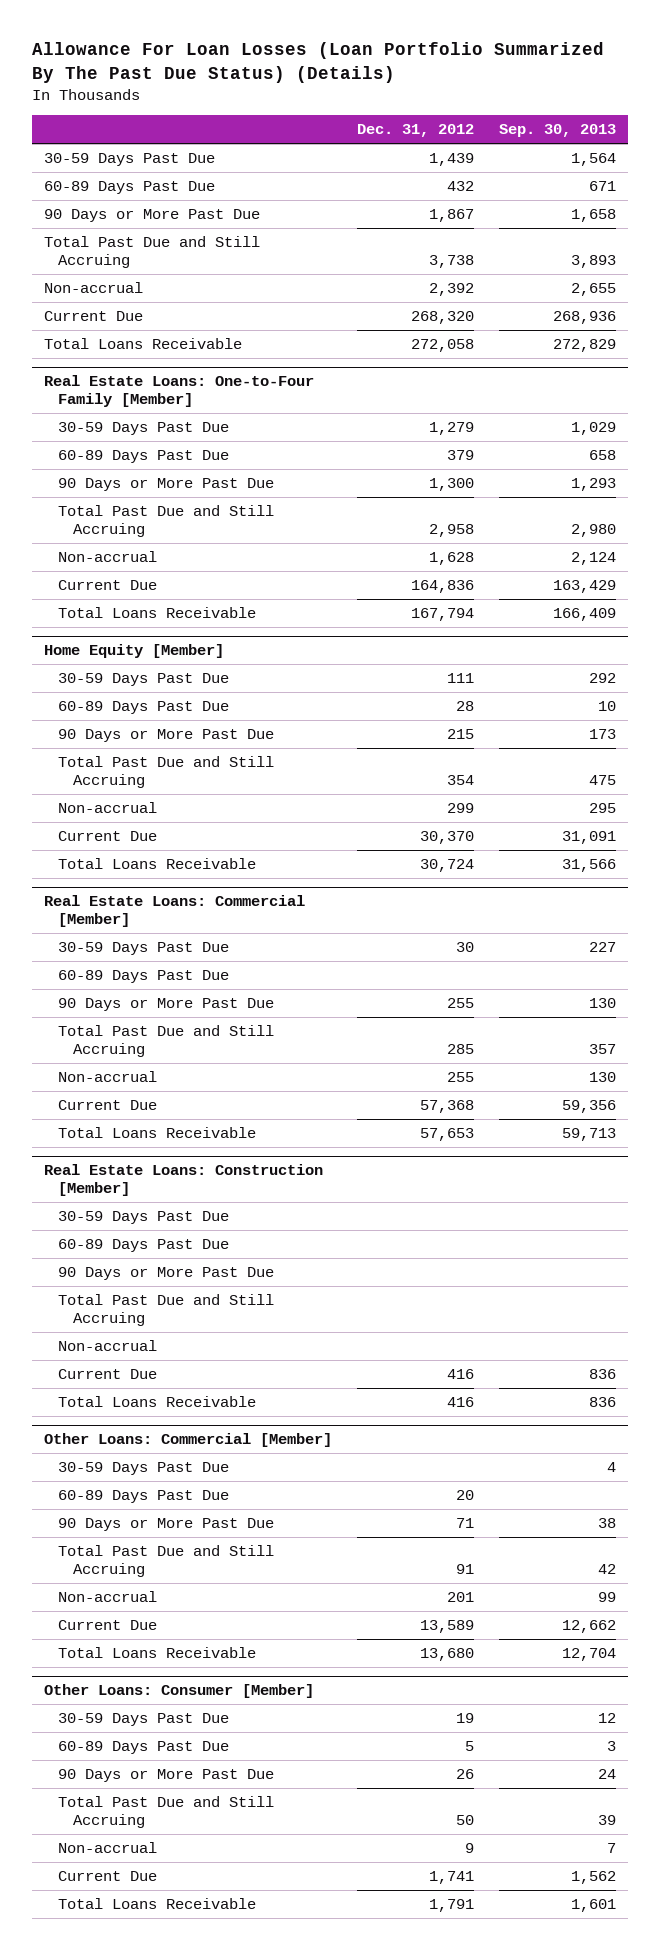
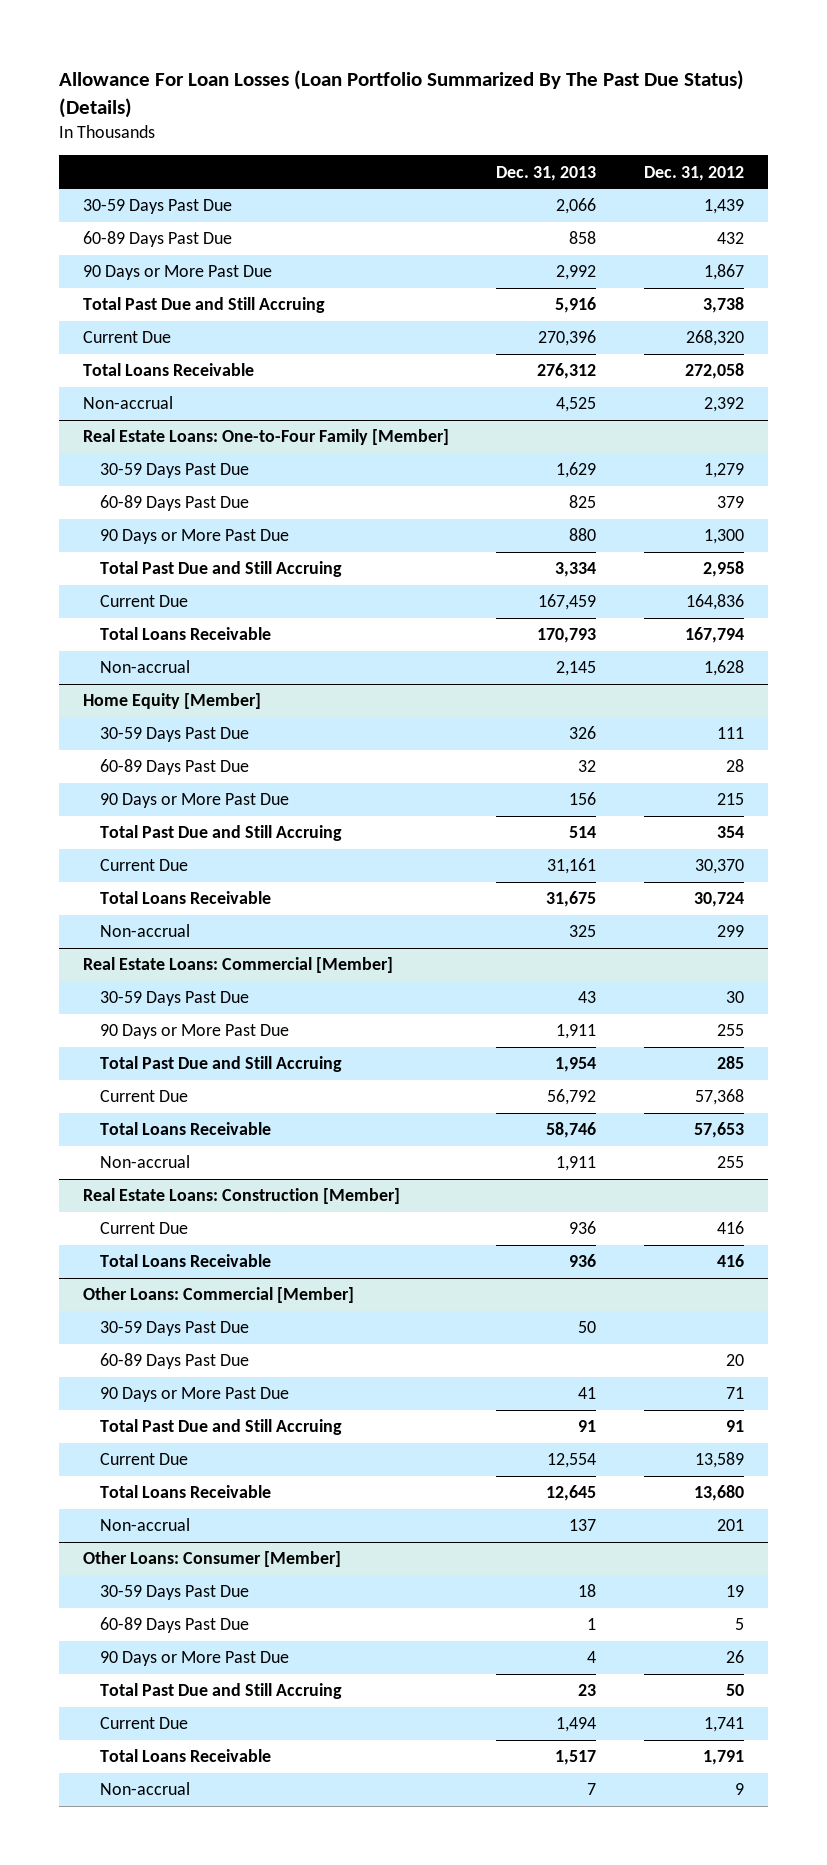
[498,124,616,138] Sep. 30, 2013 -> none
none -> [496,165,597,181] Dec. 31, 2013
[44,282,144,294] Non-accrual -> [82,396,173,410] Non-accrual
[58,551,158,563] Non-accrual -> [99,660,190,674] Non-accrual
[58,802,158,814] Non-accrual -> [99,924,190,938] Non-accrual
[58,970,230,984] 60-89 Days Past Due -> none
[58,1071,158,1083] Non-accrual -> [99,1155,190,1169] Non-accrual
[58,1211,230,1225] 30-59 Days Past Due -> none
[58,1239,230,1253] 60-89 Days Past Due -> none
[58,1267,275,1281] 90 Days or More Past Due -> none
[58,1294,275,1327] Total Past Due and Still Accruing -> none
[58,1340,158,1352] Non-accrual -> none
[58,1591,158,1603] Non-accrual -> [99,1518,190,1532] Non-accrual
[58,1842,158,1854] Non-accrual -> [99,1782,190,1796] Non-accrual

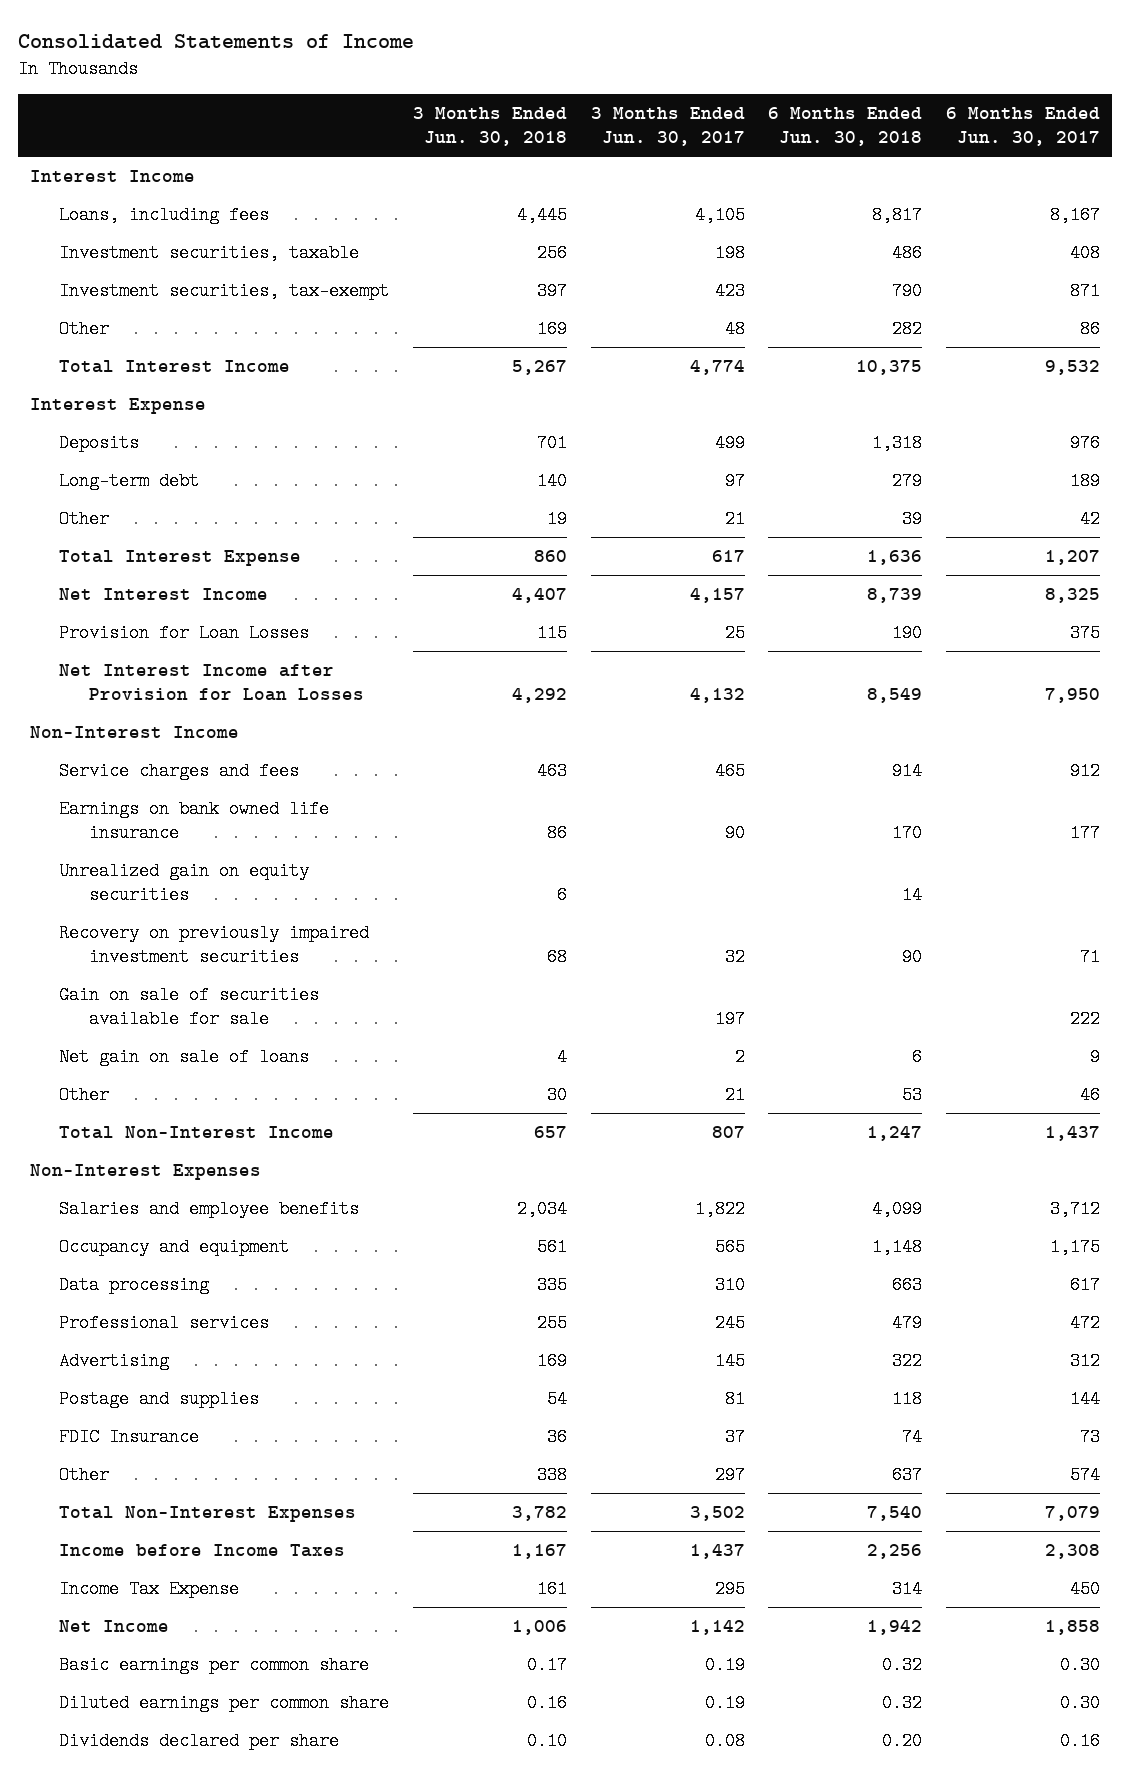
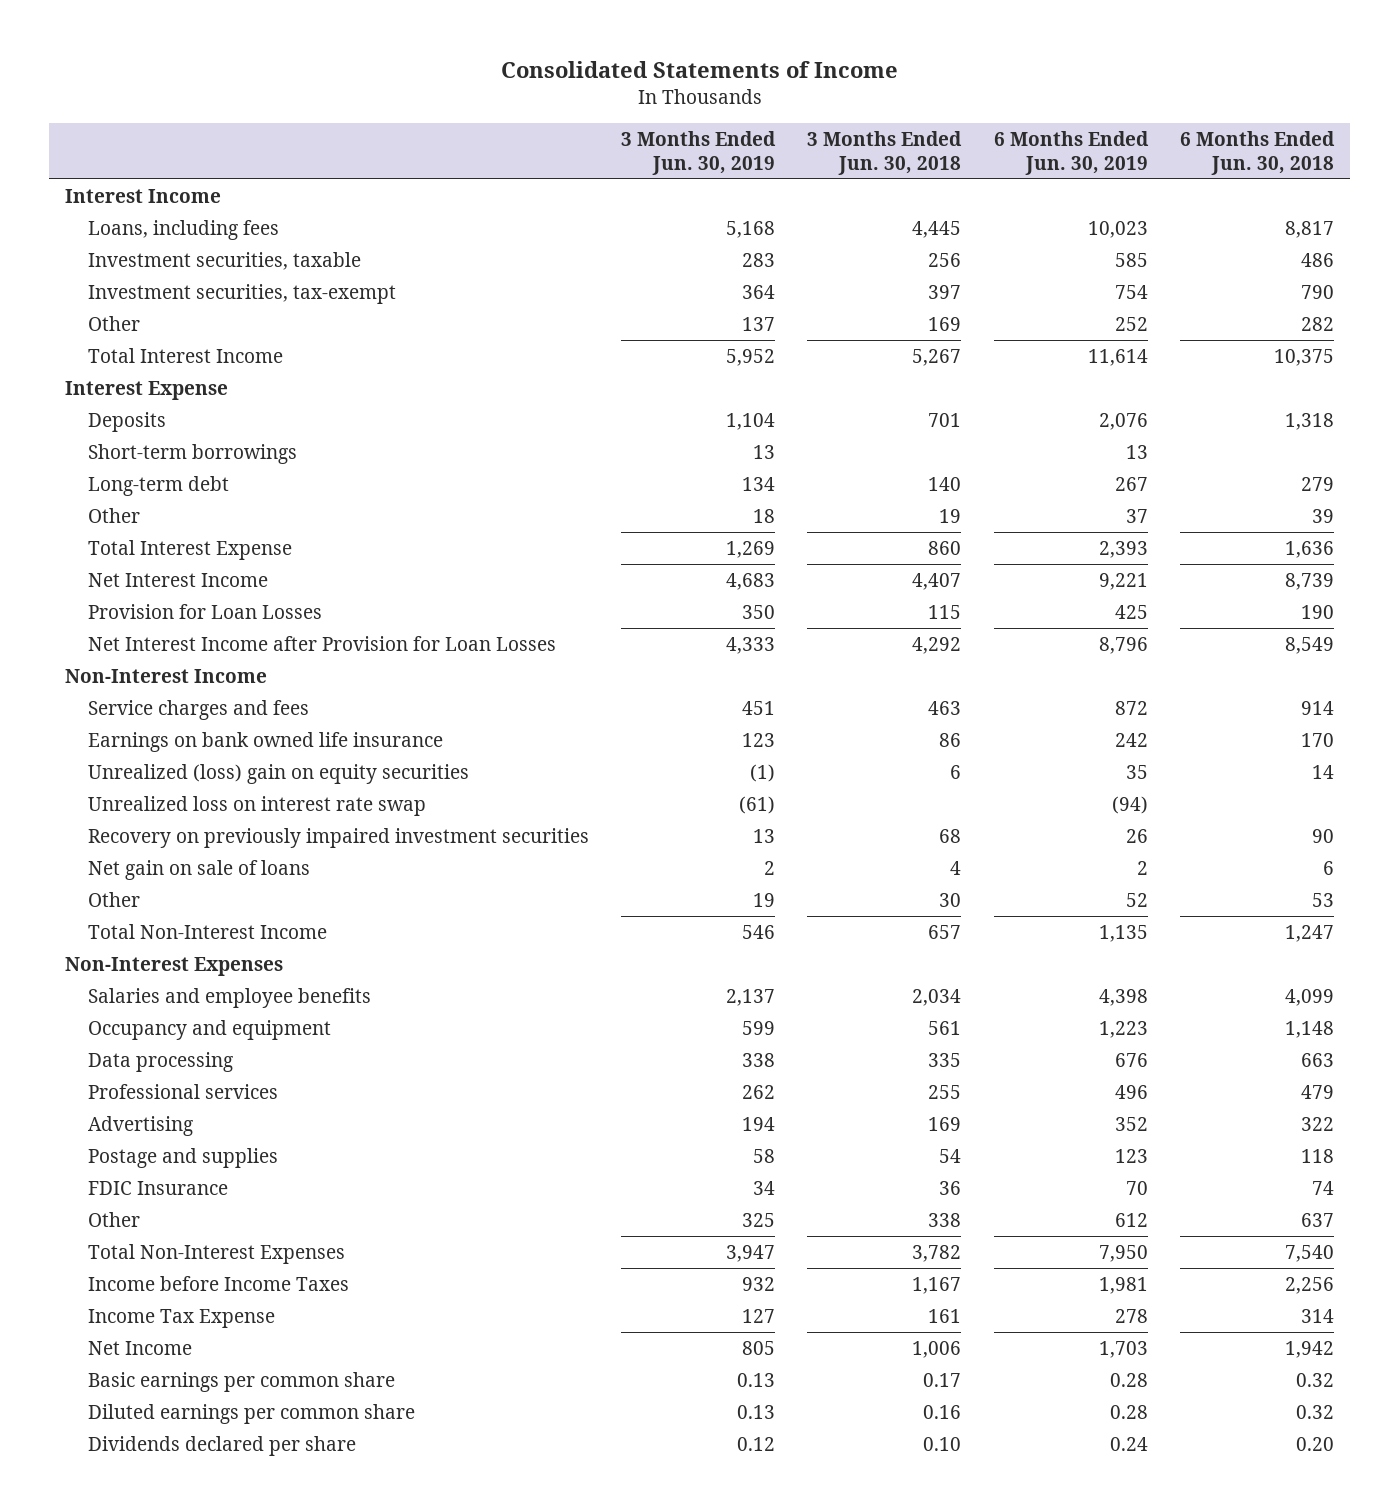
[590,106,745,147] 3 Months Ended Jun. 30, 2017 -> none
[946,106,1101,147] 6 Months Ended Jun. 30, 2017 -> none
none -> [621,131,777,175] 3 Months Ended Jun. 30, 2019
none -> [993,131,1149,175] 6 Months Ended Jun. 30, 2019
none -> [87,443,297,464] Short-term borrowings
[59,861,310,905] Unrealized gain on equity securities -> [87,763,469,784] Unrealized (loss) gain on equity securities
none -> [87,795,426,816] Unrealized loss on interest rate swap
[59,985,320,1029] Gain on sale of securities available for sale -> none

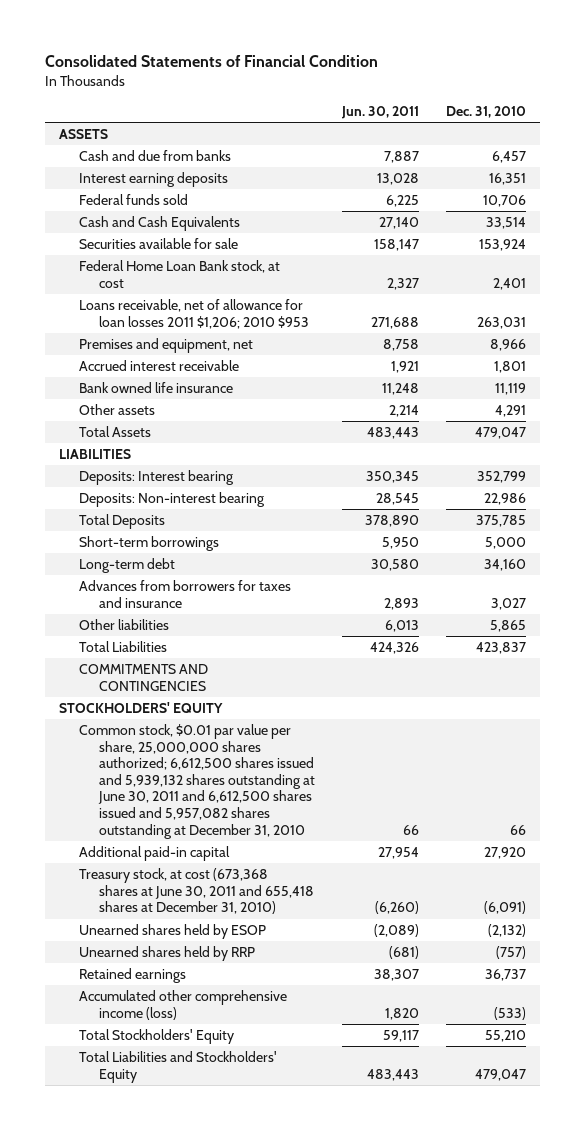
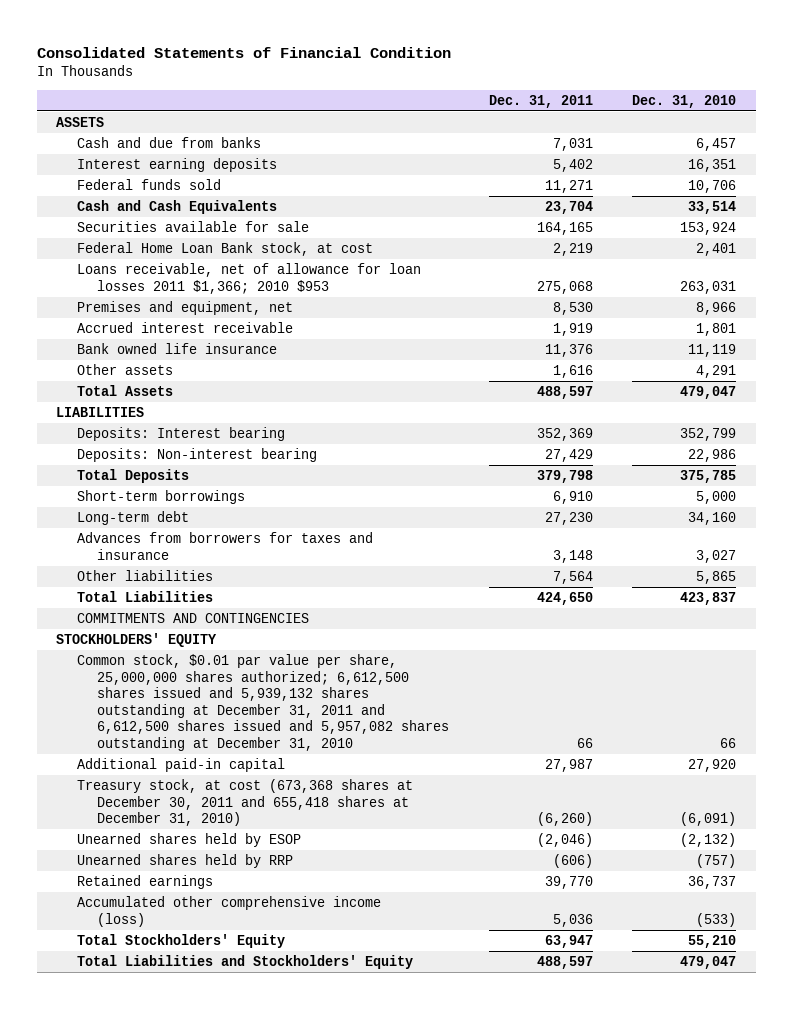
[341,105,420,119] Jun. 30, 2011 -> none
none -> [488,94,593,108] Dec. 31, 2011
[78,299,309,329] Loans receivable, net of allowance for loan losses 2011 $1,206; 2010 $953 -> [76,263,421,294] Loans receivable, net of allowance for loan losses 2011 $1,366; 2010 $953
[78,724,315,839] Common stock, $0.01 par value per share, 25,000,000 shares authorized; 6,612,500 shares issued and 5,939,132 shares outstanding at June 30, 2011 and 6,612,500 shares issued and 5,957,082 shares outstanding at December 31, 2010 -> [76,654,449,751] Common stock, $0.01 par value per share, 25,000,000 shares authorized; 6,612,500 shares issued and 5,939,132 shares outstanding at December 31, 2011 and 6,612,500 shares issued and 5,957,082 shares outstanding at December 31, 2010
[78,868,314,915] Treasury stock, at cost (673,368 shares at June 30, 2011 and 655,418 shares at December 31, 2010) -> [76,779,413,827] Treasury stock, at cost (673,368 shares at December 30, 2011 and 655,418 shares at December 31, 2010)

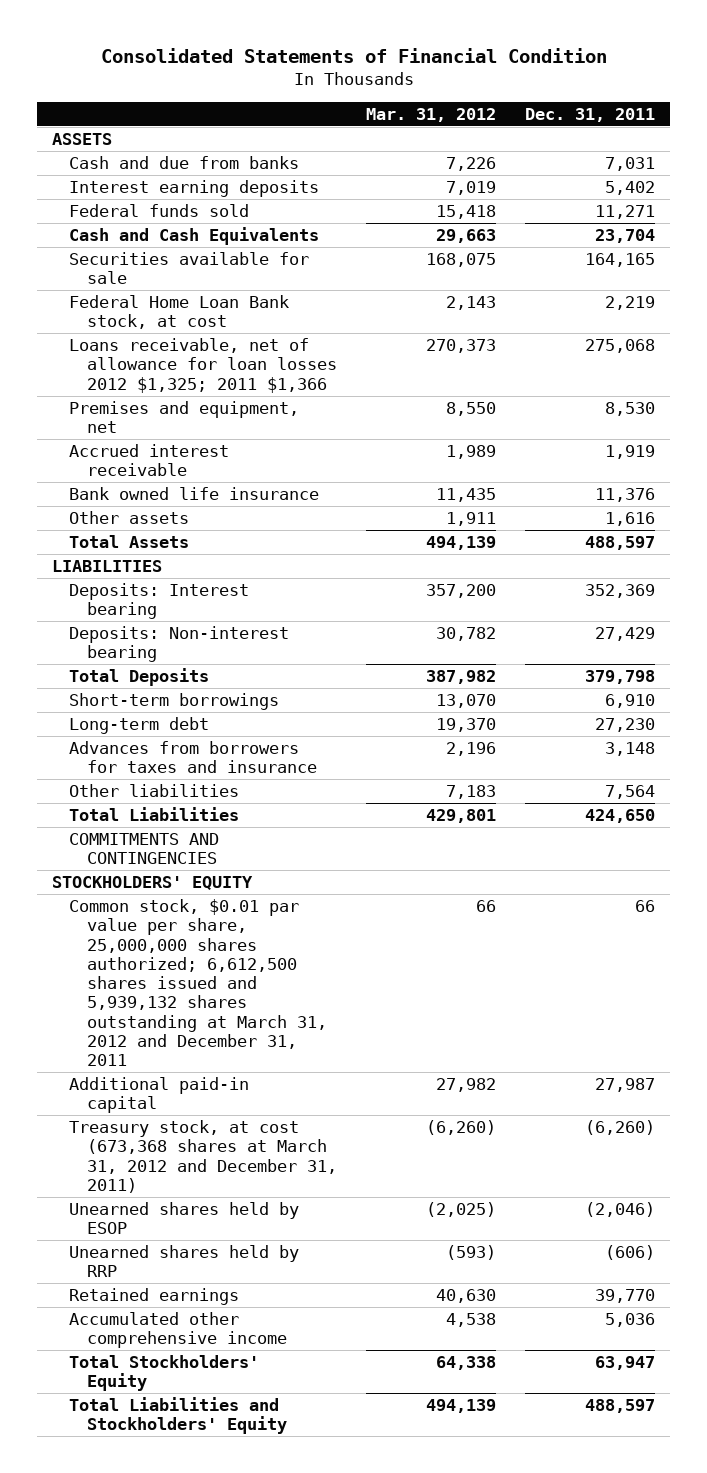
[632,94,737,108] Dec. 31, 2010 -> none
none -> [365,107,496,122] Mar. 31, 2012
[76,263,421,294] Loans receivable, net of allowance for loan losses 2011 $1,366; 2010 $953 -> [69,338,337,393] Loans receivable, net of allowance for loan losses 2012 $1,325; 2011 $1,366
[76,654,449,751] Common stock, $0.01 par value per share, 25,000,000 shares authorized; 6,612,500 shares issued and 5,939,132 shares outstanding at December 31, 2011 and 6,612,500 shares issued and 5,957,082 shares outstanding at December 31, 2010 -> [69,899,327,1066] Common stock, $0.01 par value per share, 25,000,000 shares authorized; 6,612,500 shares issued and 5,939,132 shares outstanding at March 31, 2012 and December 31, 2011
[76,779,413,827] Treasury stock, at cost (673,368 shares at December 30, 2011 and 655,418 shares at December 31, 2010) -> [69,1120,337,1193] Treasury stock, at cost (673,368 shares at March 31, 2012 and December 31, 2011)
[76,896,381,927] Accumulated other comprehensive income (loss) -> [69,1312,287,1349] Accumulated other comprehensive income

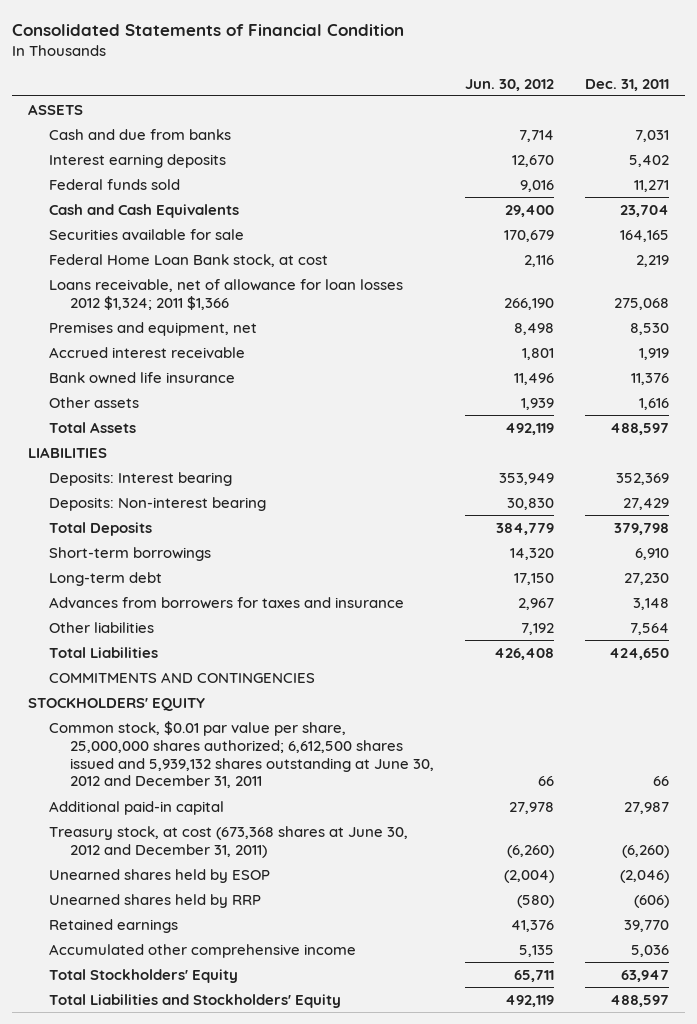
[365,107,496,122] Mar. 31, 2012 -> none
none -> [465,78,555,91] Jun. 30, 2012
[69,338,337,393] Loans receivable, net of allowance for loan losses 2012 $1,325; 2011 $1,366 -> [49,278,404,310] Loans receivable, net of allowance for loan losses 2012 $1,324; 2011 $1,366
[69,899,327,1066] Common stock, $0.01 par value per share, 25,000,000 shares authorized; 6,612,500 shares issued and 5,939,132 shares outstanding at March 31, 2012 and December 31, 2011 -> [49,720,435,789] Common stock, $0.01 par value per share, 25,000,000 shares authorized; 6,612,500 shares issued and 5,939,132 shares outstanding at June 30, 2012 and December 31, 2011
[69,1120,337,1193] Treasury stock, at cost (673,368 shares at March 31, 2012 and December 31, 2011) -> [49,825,409,858] Treasury stock, at cost (673,368 shares at June 30, 2012 and December 31, 2011)

